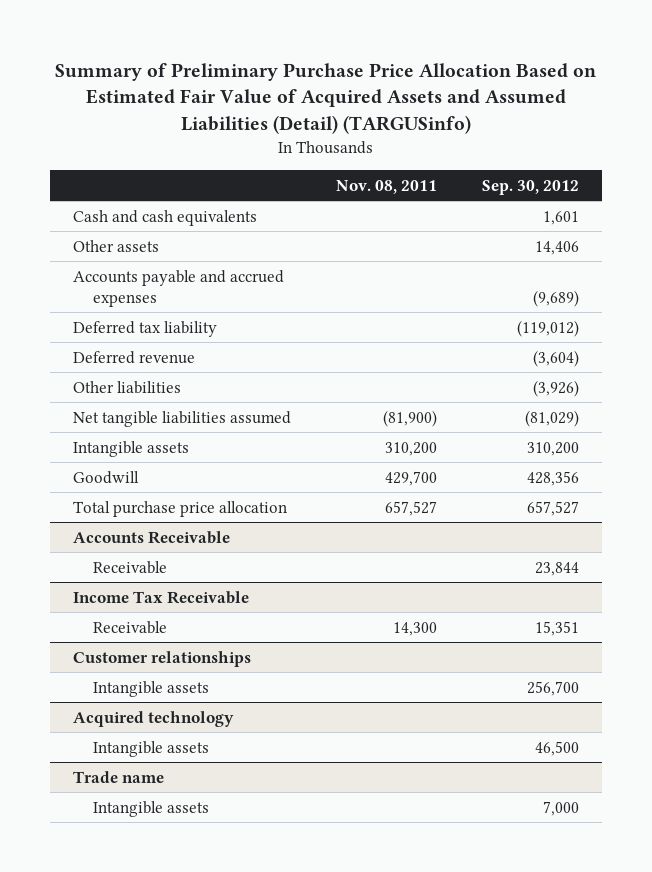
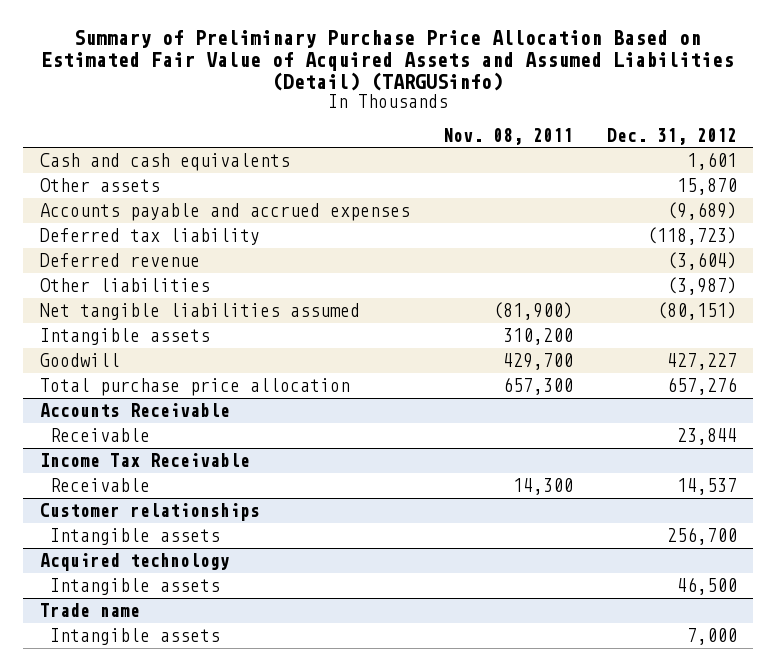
[482,179,580,195] Sep. 30, 2012 -> none
none -> [606,127,737,145] Dec. 31, 2012
[385,500,438,516] 657,527 -> [503,376,574,395] 657,300

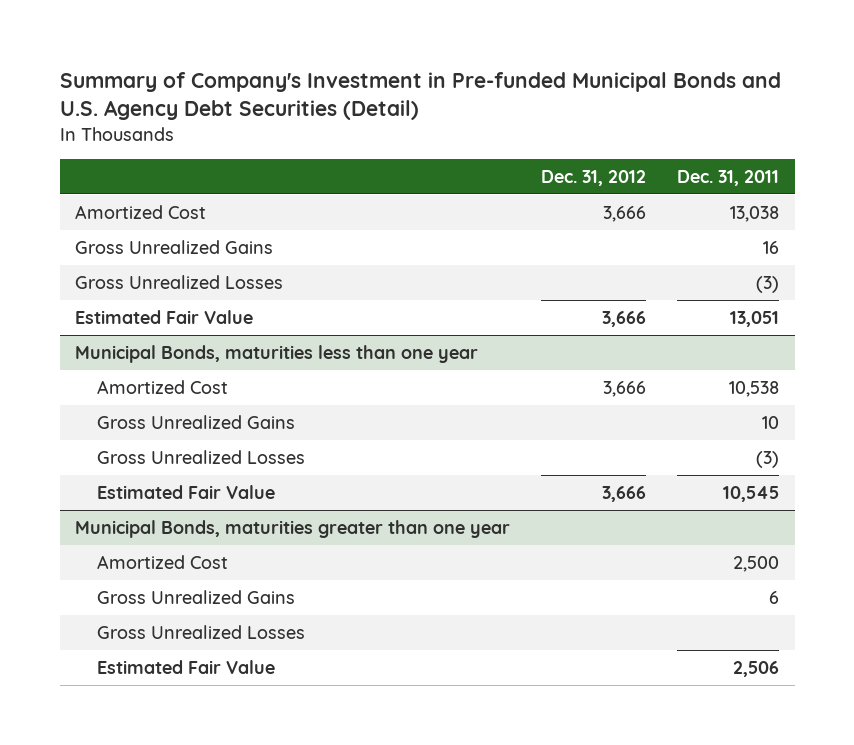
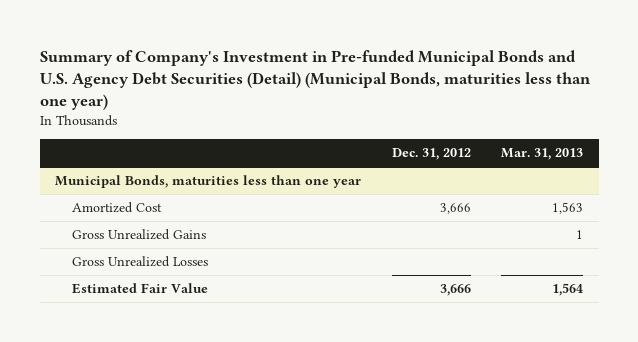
[59,71,781,121] Summary of Company's Investment in Pre-funded Municipal Bonds and U.S. Agency Debt Securities (Detail) -> [39,49,591,110] Summary of Company's Investment in Pre-funded Municipal Bonds and U.S. Agency Debt Securities (Detail) (Municipal Bonds, maturities less than one year)
[677,169,780,186] Dec. 31, 2011 -> none
none -> [501,148,584,161] Mar. 31, 2013
[75,204,207,219] Amortized Cost -> none
[75,239,274,254] Gross Unrealized Gains -> none
[75,274,284,289] Gross Unrealized Losses -> none
[75,309,254,324] Estimated Fair Value -> none
[75,519,511,538] Municipal Bonds, maturities greater than one year -> none
[97,554,229,569] Amortized Cost -> none
[97,589,296,604] Gross Unrealized Gains -> none
[97,624,306,639] Gross Unrealized Losses -> none
[97,659,276,674] Estimated Fair Value -> none

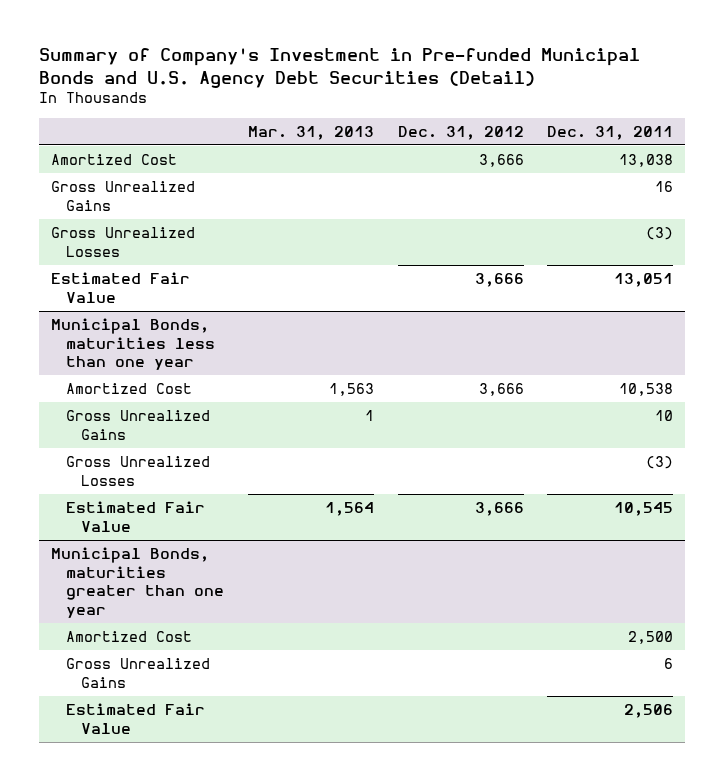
[39,49,591,110] Summary of Company's Investment in Pre-funded Municipal Bonds and U.S. Agency Debt Securities (Detail) (Municipal Bonds, maturities less than one year) -> [39,48,641,88] Summary of Company's Investment in Pre-funded Municipal Bonds and U.S. Agency Debt Securities (Detail)
none -> [547,125,674,140] Dec. 31, 2011
none -> [50,154,177,166] Amortized Cost
none -> [50,181,195,211] Gross Unrealized Gains
none -> [50,227,195,257] Gross Unrealized Losses
none -> [50,272,190,303] Estimated Fair Value
none -> [50,547,225,618] Municipal Bonds, maturities greater than one year
none -> [66,631,193,643] Amortized Cost
none -> [66,658,211,688] Gross Unrealized Gains
none -> [66,703,206,734] Estimated Fair Value

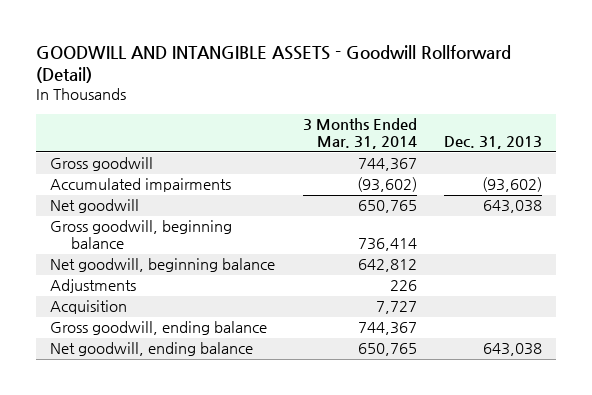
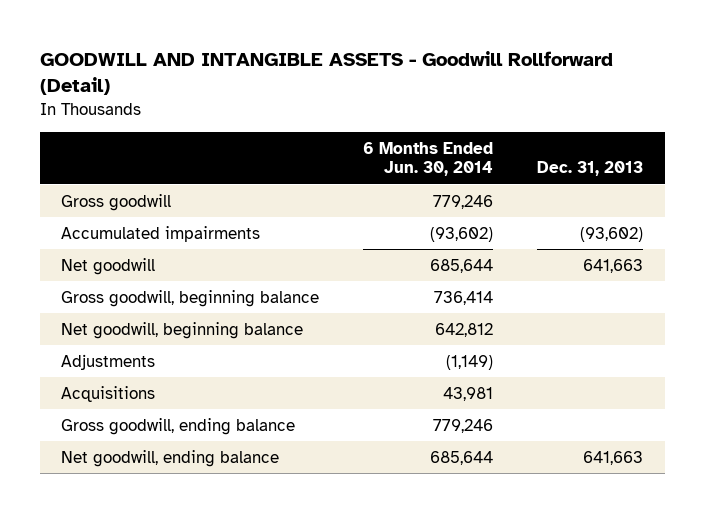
[302,118,417,150] 3 Months Ended Mar. 31, 2014 -> none
none -> [363,141,494,177] 6 Months Ended Jun. 30, 2014
[483,200,543,214] 643,038 -> [583,258,644,273] 641,663
[49,300,127,315] Acquisition -> [61,385,156,402] Acquisitions
[483,343,543,357] 643,038 -> [583,450,644,465] 641,663

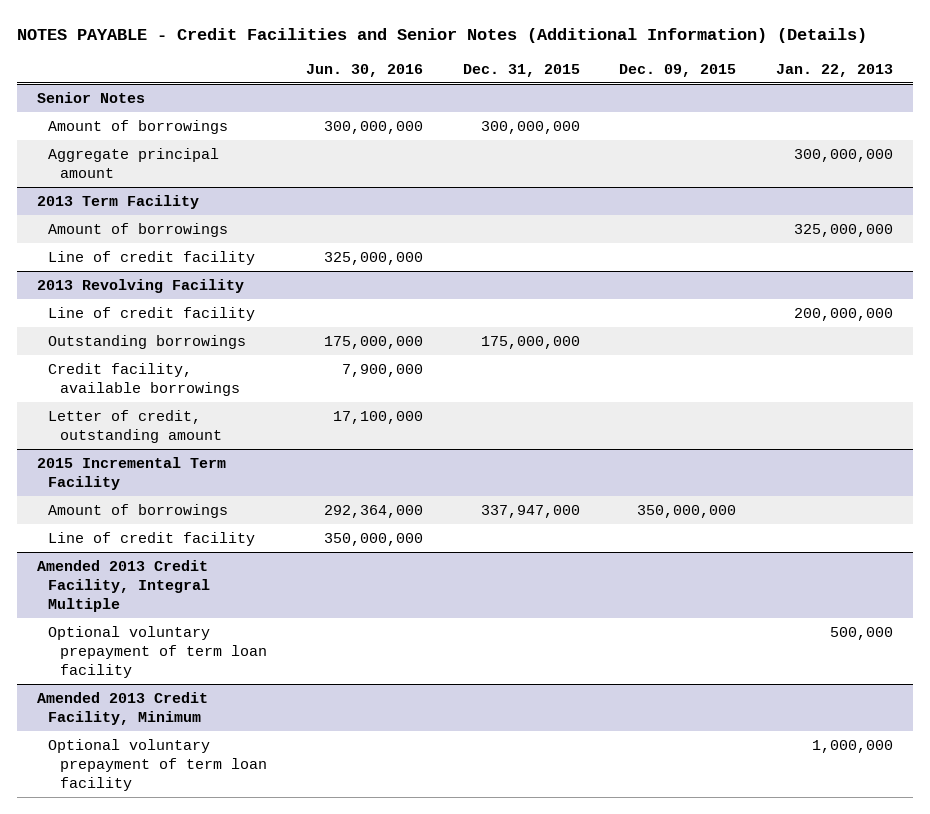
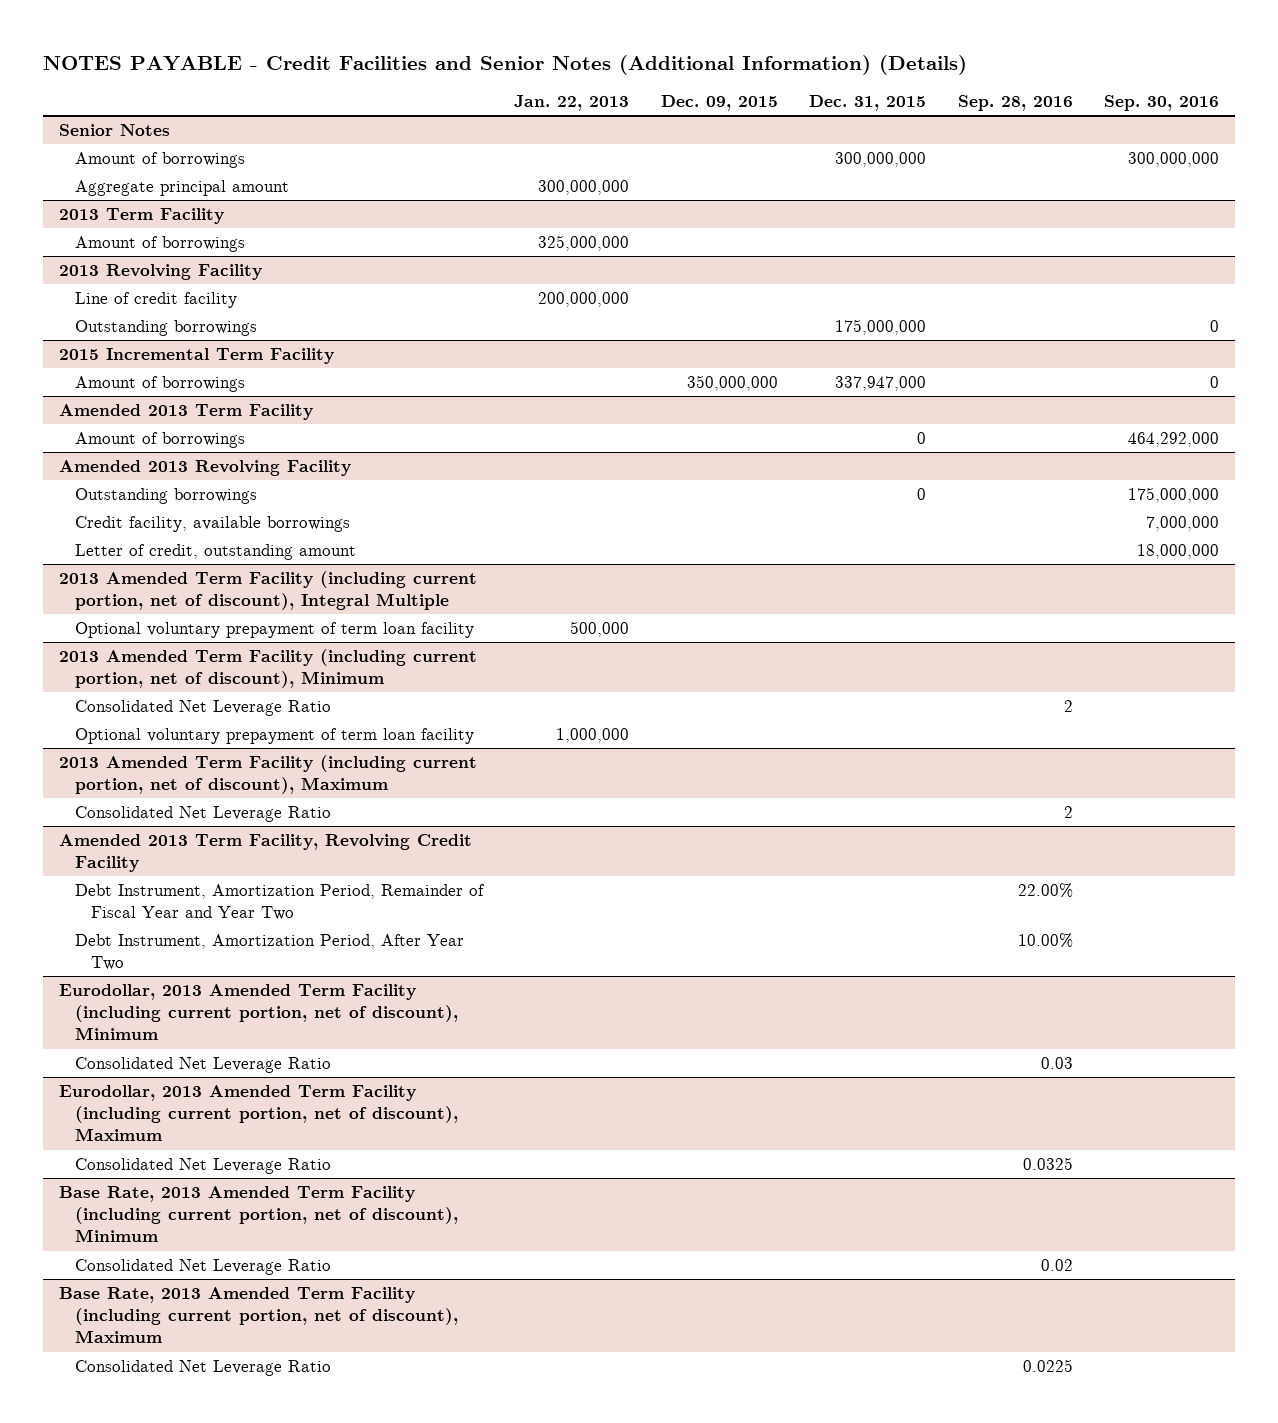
[306,63,424,77] Jun. 30, 2016 -> none
none -> [957,94,1073,111] Sep. 28, 2016
none -> [1103,94,1219,111] Sep. 30, 2016
[48,250,256,265] Line of credit facility -> none
[48,362,240,396] Credit facility, available borrowings -> none
[48,409,222,443] Letter of credit, outstanding amount -> none
[48,531,256,546] Line of credit facility -> none
none -> [59,404,314,421] Amended 2013 Term Facility
none -> [74,432,245,449] Amount of borrowings
none -> [59,460,352,477] Amended 2013 Revolving Facility
none -> [74,488,257,505] Outstanding borrowings
none -> [74,516,350,533] Credit facility, available borrowings
none -> [74,544,356,561] Letter of credit, outstanding amount
[36,559,211,613] Amended 2013 Credit Facility, Integral Multiple -> [59,571,478,611] 2013 Amended Term Facility (including current portion, net of discount), Integral Multiple
[48,738,267,792] Optional voluntary prepayment of term loan facility -> none
none -> [59,649,478,689] 2013 Amended Term Facility (including current portion, net of discount), Minimum
none -> [74,700,331,717] Consolidated Net Leverage Ratio
none -> [74,728,474,745] Optional voluntary prepayment of term loan facility
none -> [59,755,478,795] 2013 Amended Term Facility (including current portion, net of discount), Maximum
none -> [74,806,331,823] Consolidated Net Leverage Ratio
[36,691,208,725] Amended 2013 Credit Facility, Minimum -> [59,834,473,873] Amended 2013 Term Facility, Revolving Credit Facility
none -> [74,884,485,921] Debt Instrument, Amortization Period, Remainder of Fiscal Year and Year Two
none -> [74,934,464,971] Debt Instrument, Amortization Period, After Year Two
none -> [59,984,458,1041] Eurodollar, 2013 Amended Term Facility (including current portion, net of discount), Minimum
none -> [74,1057,331,1074] Consolidated Net Leverage Ratio
none -> [59,1085,458,1142] Eurodollar, 2013 Amended Term Facility (including current portion, net of discount), Maximum
none -> [74,1158,331,1175] Consolidated Net Leverage Ratio
none -> [59,1186,458,1243] Base Rate, 2013 Amended Term Facility (including current portion, net of discount), Minimum
none -> [74,1259,331,1276] Consolidated Net Leverage Ratio
none -> [59,1287,458,1344] Base Rate, 2013 Amended Term Facility (including current portion, net of discount), Maximum
none -> [74,1360,331,1377] Consolidated Net Leverage Ratio

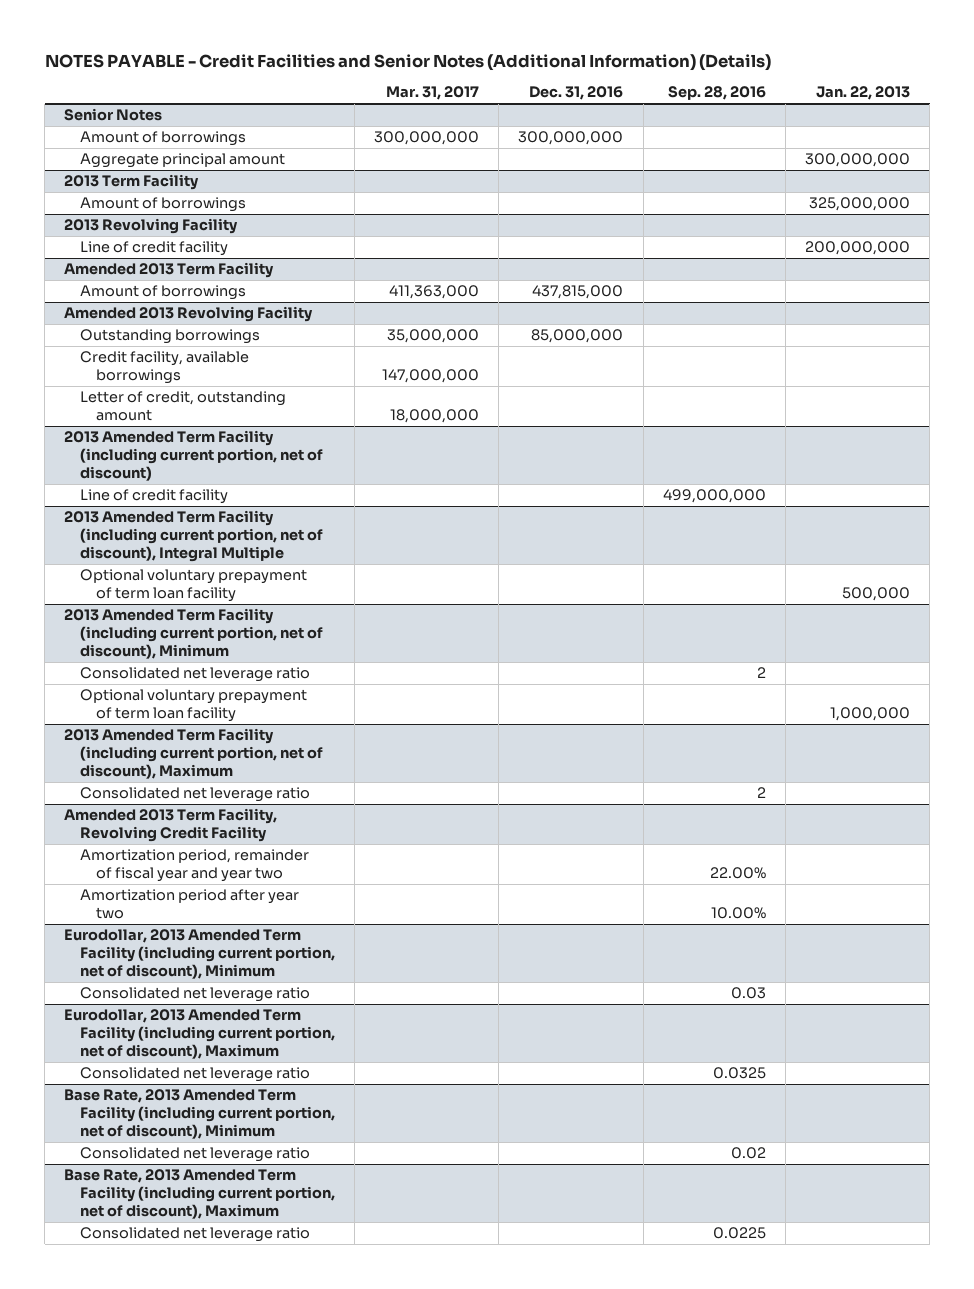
[660,94,778,111] Dec. 09, 2015 -> none
[809,94,927,111] Dec. 31, 2015 -> none
[1103,94,1219,111] Sep. 30, 2016 -> none
none -> [386,86,480,101] Mar. 31, 2017
none -> [529,86,624,101] Dec. 31, 2016
[74,320,257,337] Outstanding borrowings -> none
[59,348,335,365] 2015 Incremental Term Facility -> none
[74,376,245,393] Amount of borrowings -> none
none -> [64,430,323,481] 2013 Amended Term Facility (including current portion, net of discount)
none -> [79,489,228,505] Line of credit facility
[74,700,331,717] Consolidated Net Leverage Ratio -> [79,667,310,683] Consolidated net leverage ratio
[74,806,331,823] Consolidated Net Leverage Ratio -> [79,787,310,803] Consolidated net leverage ratio
[74,884,485,921] Debt Instrument, Amortization Period, Remainder of Fiscal Year and Year Two -> [79,849,309,883] Amortization period, remainder of fiscal year and year two
[74,934,464,971] Debt Instrument, Amortization Period, After Year Two -> [79,889,299,920] Amortization period after year two
[74,1057,331,1074] Consolidated Net Leverage Ratio -> [79,987,310,1003] Consolidated net leverage ratio
[74,1158,331,1175] Consolidated Net Leverage Ratio -> [79,1067,310,1083] Consolidated net leverage ratio
[74,1259,331,1276] Consolidated Net Leverage Ratio -> [79,1147,310,1163] Consolidated net leverage ratio
[74,1360,331,1377] Consolidated Net Leverage Ratio -> [79,1227,310,1243] Consolidated net leverage ratio

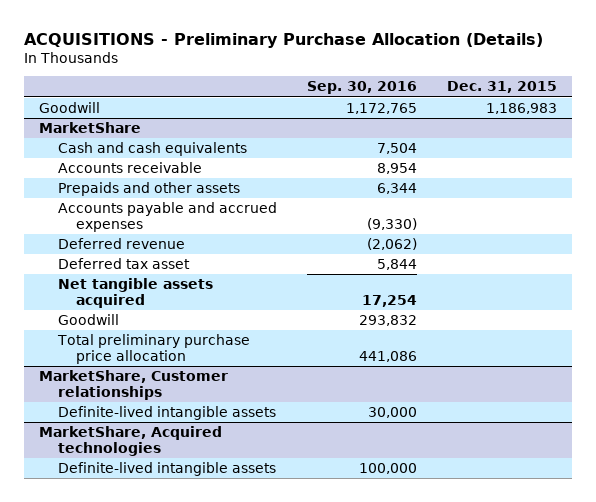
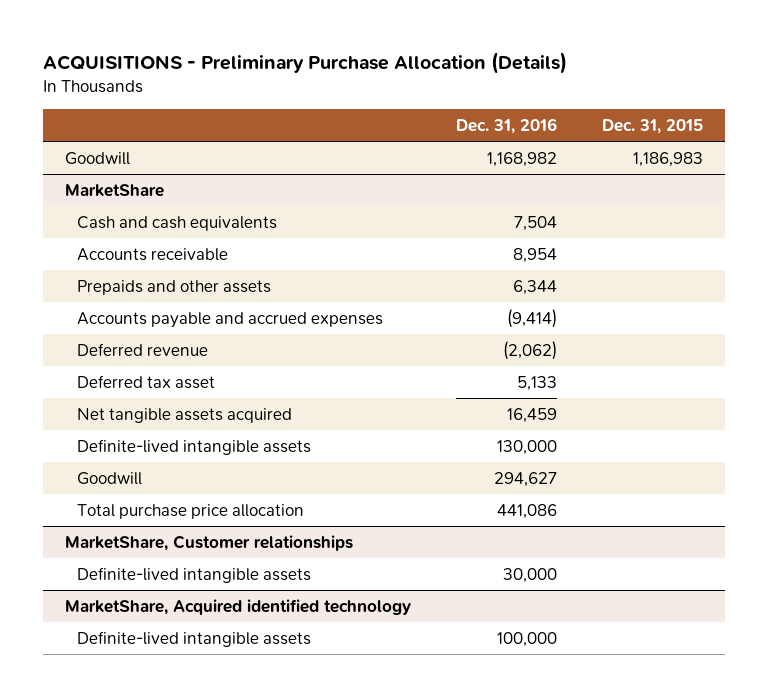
[306,81,417,95] Sep. 30, 2016 -> none
none -> [456,117,558,134] Dec. 31, 2016
none -> [77,438,312,455] Definite-lived intangible assets
[56,333,250,364] Total preliminary purchase price allocation -> [77,503,305,519] Total purchase price allocation
[39,425,223,456] MarketShare, Acquired technologies -> none
[57,461,276,476] Definite-lived intangible assets -> none
none -> [65,598,412,615] MarketShare, Acquired identified technology
none -> [77,630,312,647] Definite-lived intangible assets

